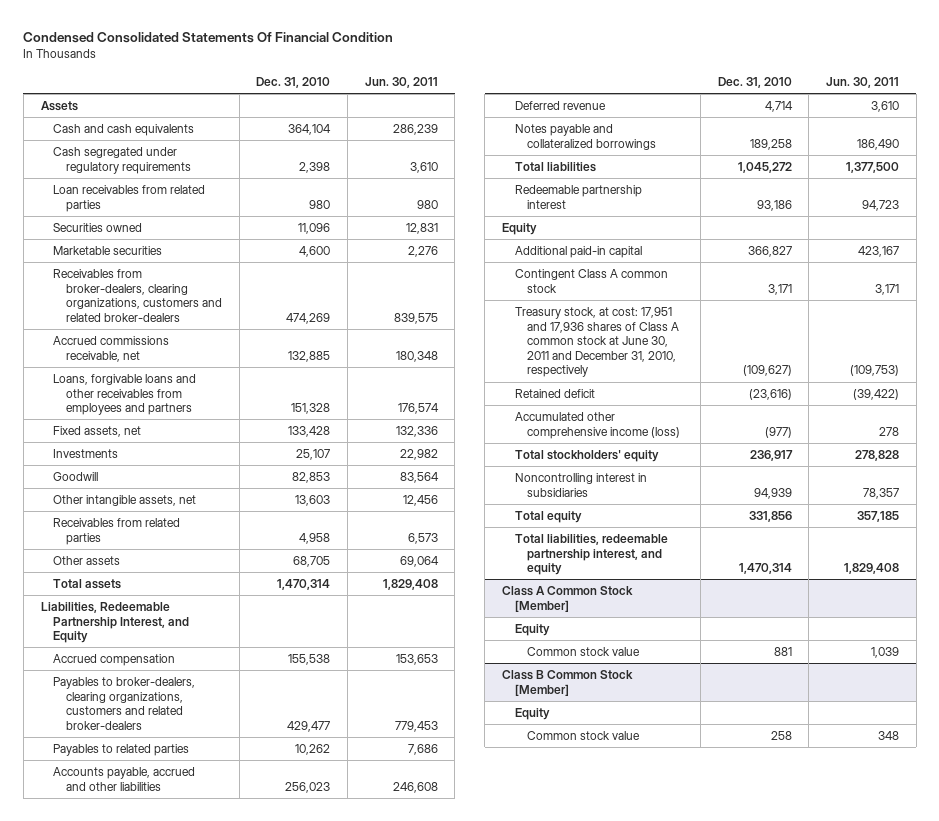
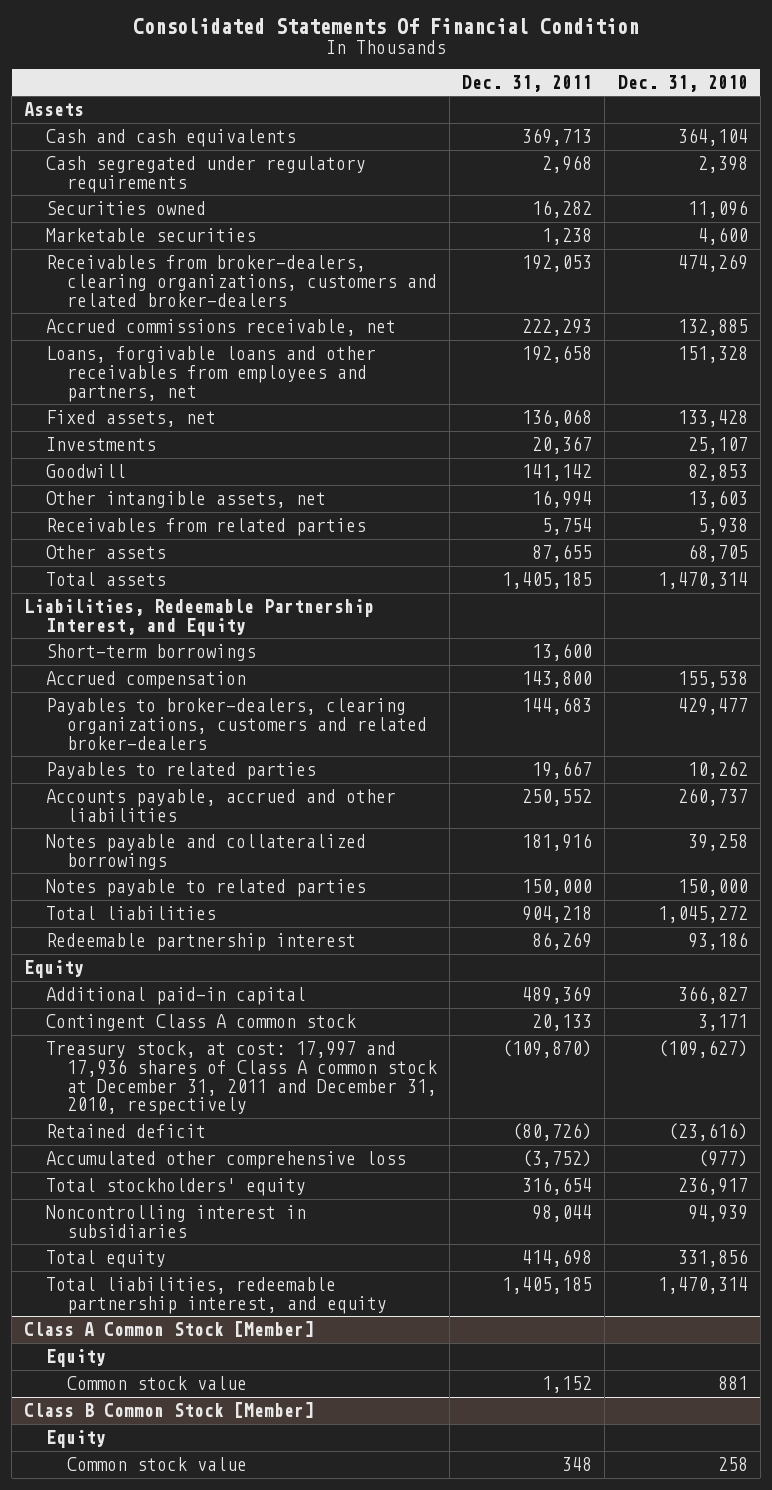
[23,31,394,43] Condensed Consolidated Statements Of Financial Condition -> [133,18,640,35] Consolidated Statements Of Financial Condition
[364,77,438,89] Jun. 30, 2011 -> none
none -> [462,74,593,92] Dec. 31, 2011
[53,184,206,212] Loan receivables from related parties -> none
[53,373,197,416] Loans, forgivable loans and other receivables from employees and partners -> [45,345,376,402] Loans, forgivable loans and other receivables from employees and partners, net
[299,532,331,544] 4,958 -> [697,517,748,535] 5,938
none -> [45,643,256,661] Short-term borrowings
[514,100,606,110] Deferred revenue -> none
[285,781,331,793] 256,023 -> [677,787,748,806] 260,737
[749,138,792,150] 189,258 -> [687,833,748,851] 39,258
none -> [45,878,366,897] Notes payable to related parties
[514,306,680,378] Treasury stock, at cost: 17,951 and 17,936 shares of Class A common stock at June 30, 2011 and December 31, 2010, respectively -> [45,1040,437,1116] Treasury stock, at cost: 17,997 and 17,936 shares of Class A common stock at December 31, 2011 and December 31, 2010, respectively
[514,411,681,439] Accumulated other comprehensive income (loss) -> [45,1150,406,1169] Accumulated other comprehensive loss

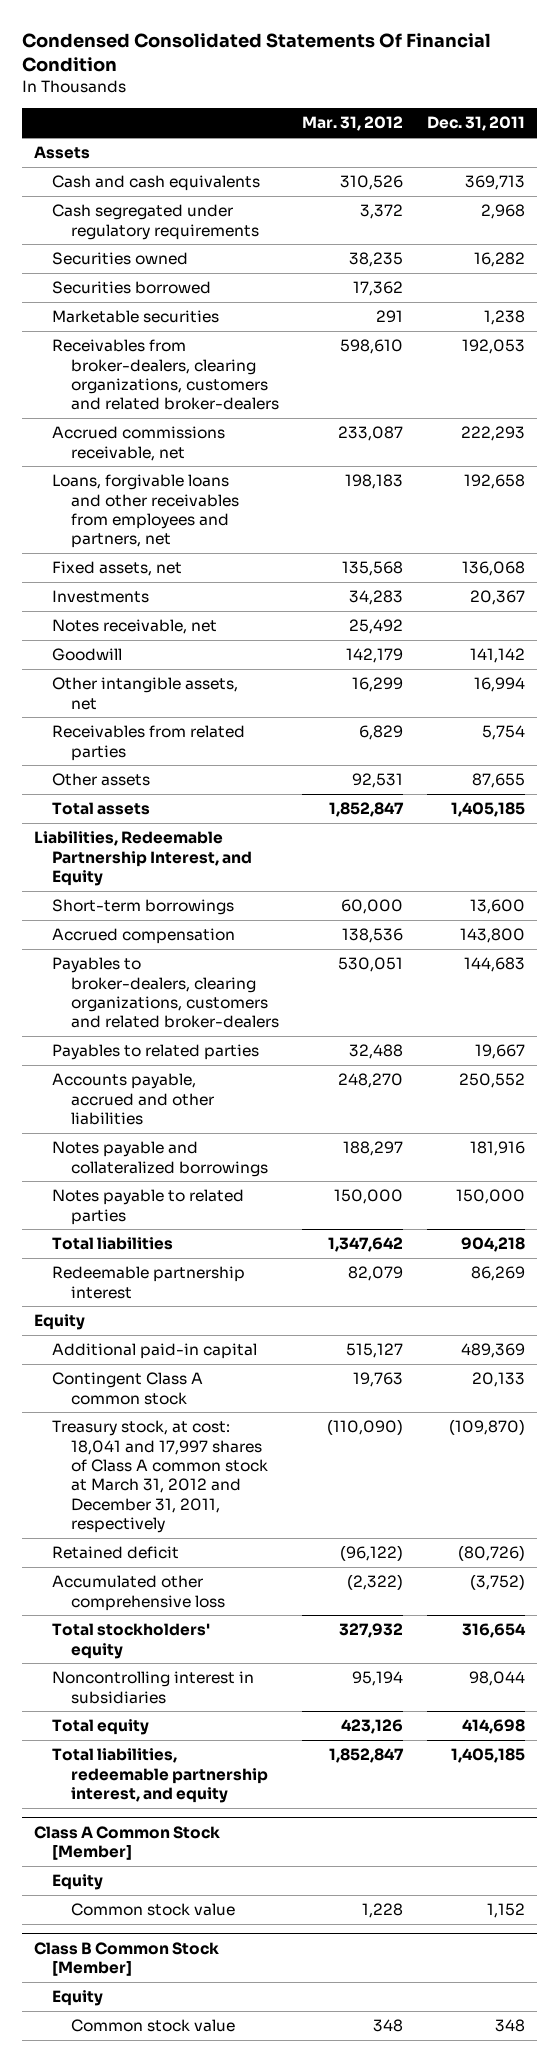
[133,18,640,35] Consolidated Statements Of Financial Condition -> [22,32,492,73] Condensed Consolidated Statements Of Financial Condition
[617,74,748,92] Dec. 31, 2010 -> none
none -> [302,116,404,132] Mar. 31, 2012
none -> [52,281,212,295] Securities borrowed
none -> [52,619,218,635] Notes receivable, net
[45,1040,437,1116] Treasury stock, at cost: 17,997 and 17,936 shares of Class A common stock at December 31, 2011 and December 31, 2010, respectively -> [52,1420,268,1534] Treasury stock, at cost: 18,041 and 17,997 shares of Class A common stock at March 31, 2012 and December 31, 2011, respectively

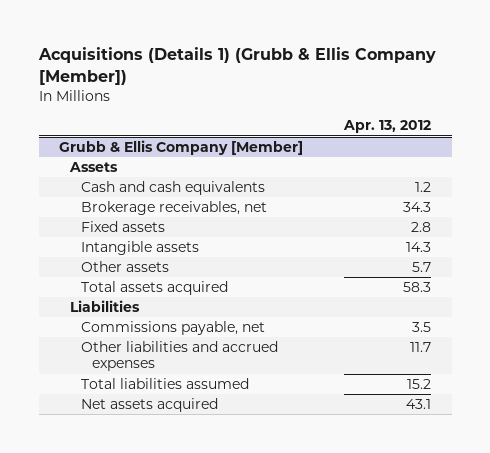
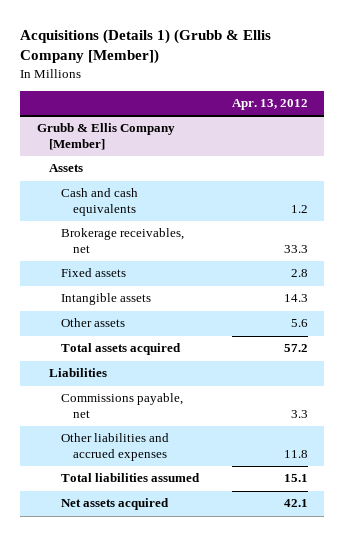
[403,202,432,213] 34.3 -> [283,244,308,253] 33.3
[412,262,432,273] 5.7 -> [290,319,308,328] 5.6
[403,282,432,293] 58.3 -> [283,344,308,353] 57.2
[412,322,432,333] 3.5 -> [290,409,308,418] 3.3
[410,342,432,353] 11.7 -> [283,449,308,458] 11.8
[407,379,432,390] 15.2 -> [283,474,308,483] 15.1
[406,399,432,410] 43.1 -> [283,499,308,508] 42.1

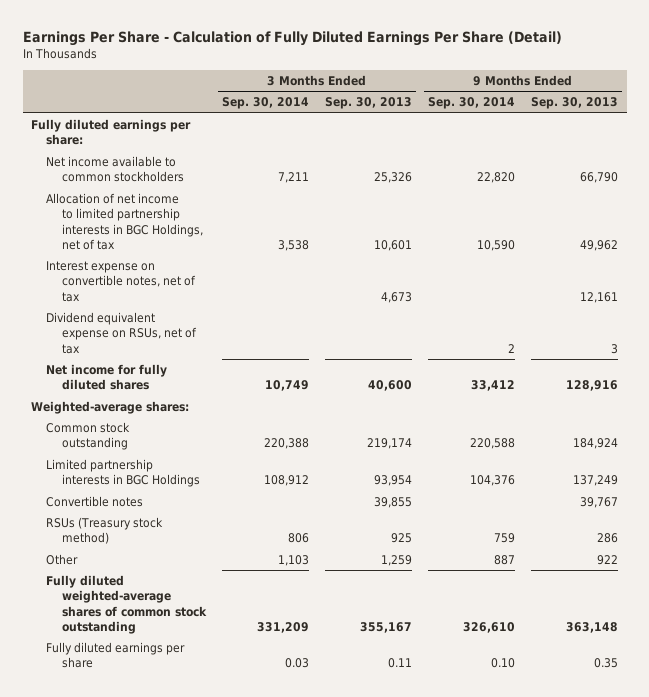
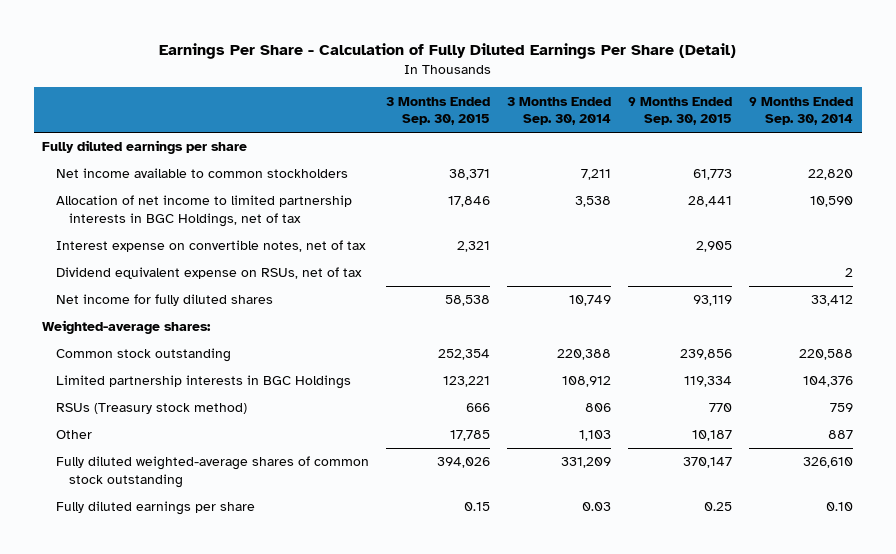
[324,97,412,110] Sep. 30, 2013 -> none
[531,97,619,110] Sep. 30, 2013 -> none
none -> [385,96,490,126] 3 Months Ended Sep. 30, 2015
none -> [628,96,733,126] 9 Months Ended Sep. 30, 2015
[31,119,192,146] Fully diluted earnings per share: -> [42,140,248,155] Fully diluted earnings per share
[46,496,144,508] Convertible notes -> none

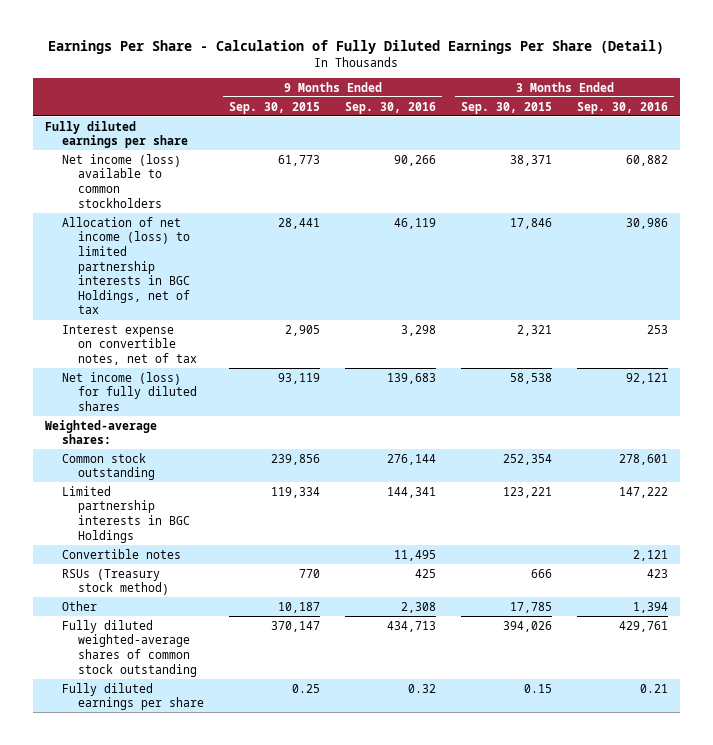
[506,96,611,126] 3 Months Ended Sep. 30, 2014 -> none
[749,96,854,126] 9 Months Ended Sep. 30, 2014 -> none
none -> [345,101,437,114] Sep. 30, 2016
none -> [576,101,668,114] Sep. 30, 2016
[55,168,348,179] Net income available to common stockholders -> [61,153,181,208] Net income (loss) available to common stockholders
[55,195,352,227] Allocation of net income to limited partnership interests in BGC Holdings, net of tax -> [61,216,191,315] Allocation of net income (loss) to limited partnership interests in BGC Holdings, net of tax
[55,267,362,280] Dividend equivalent expense on RSUs, net of tax -> none
[55,294,273,307] Net income for fully diluted shares -> [61,371,198,411] Net income (loss) for fully diluted shares
none -> [61,548,181,559] Convertible notes

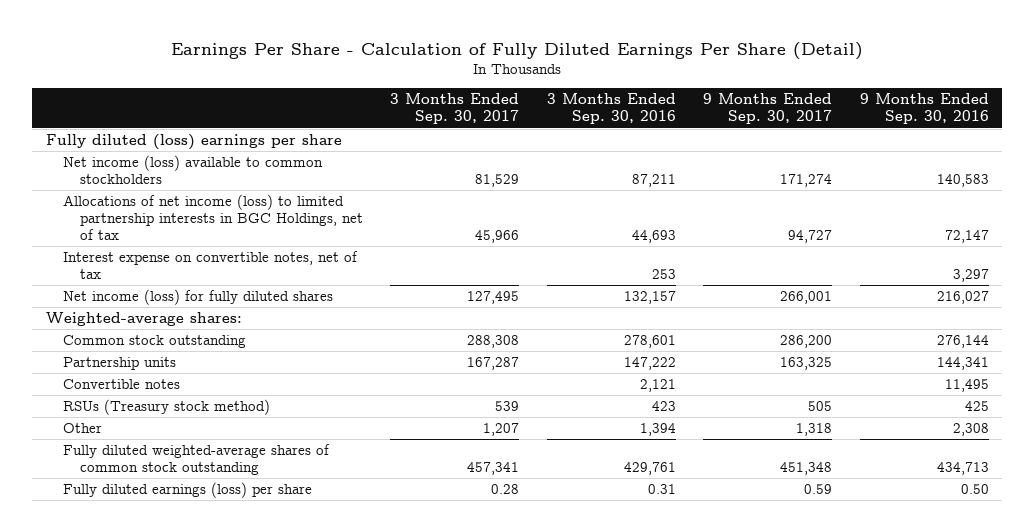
[229,101,321,114] Sep. 30, 2015 -> none
[461,101,553,114] Sep. 30, 2015 -> none
none -> [390,93,520,125] 3 Months Ended Sep. 30, 2017
none -> [703,93,833,125] 9 Months Ended Sep. 30, 2017
[44,120,188,149] Fully diluted earnings per share -> [45,134,342,151] Fully diluted (loss) earnings per share
[394,154,437,166] 90,266 -> [936,173,989,187] 140,583
[625,154,668,166] 60,882 -> [631,173,676,187] 87,211
[61,216,191,315] Allocation of net income (loss) to limited partnership interests in BGC Holdings, net of tax -> [62,194,363,240] Allocations of net income (loss) to limited partnership interests in BGC Holdings, net of tax
[394,217,437,229] 46,119 -> [944,229,989,243] 72,147
[625,217,668,229] 30,986 -> [631,229,676,243] 44,693
[401,324,437,336] 3,298 -> [952,268,989,282] 3,297
[387,372,437,384] 139,683 -> [936,291,989,305] 216,027
[625,372,668,384] 92,121 -> [623,291,676,305] 132,157
[61,485,191,543] Limited partnership interests in BGC Holdings -> [62,357,176,371] Partnership units
[61,682,205,711] Fully diluted earnings per share -> [62,482,312,499] Fully diluted earnings (loss) per share
[408,683,437,693] 0.32 -> [960,484,989,495] 0.50
[639,683,668,693] 0.21 -> [647,484,676,495] 0.31

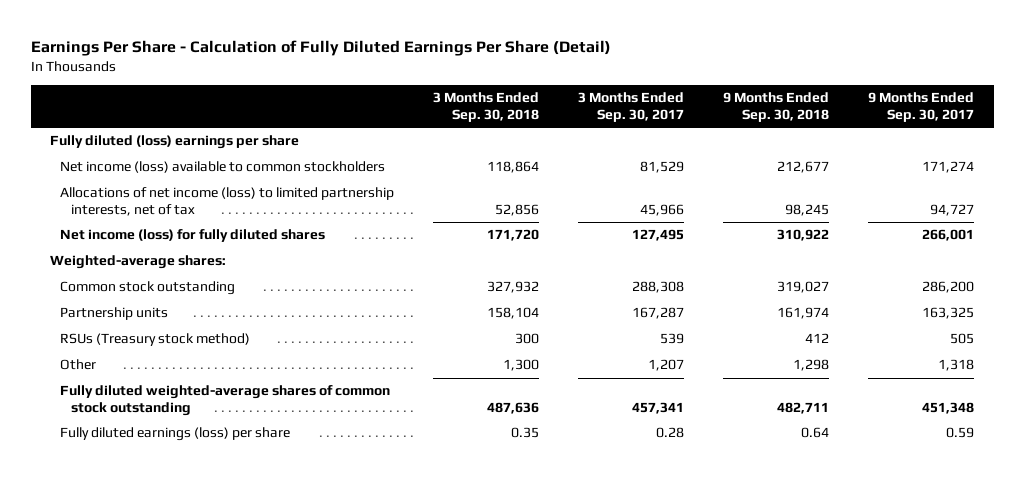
[546,93,676,125] 3 Months Ended Sep. 30, 2016 -> none
[859,93,989,125] 9 Months Ended Sep. 30, 2016 -> none
none -> [433,92,540,123] 3 Months Ended Sep. 30, 2018
none -> [723,92,830,123] 9 Months Ended Sep. 30, 2018
[62,251,358,279] Interest expense on convertible notes, net of tax -> none
[62,194,363,240] Allocations of net income (loss) to limited partnership interests in BGC Holdings, net of tax -> [60,187,395,217] Allocations of net income (loss) to limited partnership interests, net of tax
[62,379,180,390] Convertible notes -> none

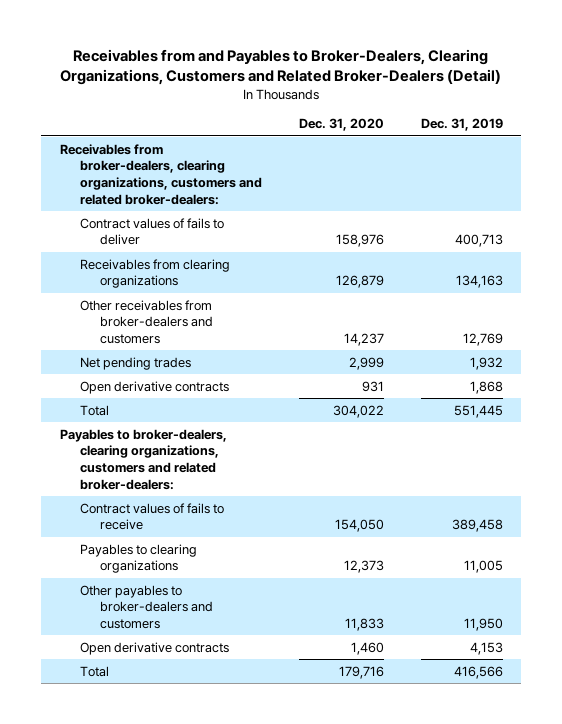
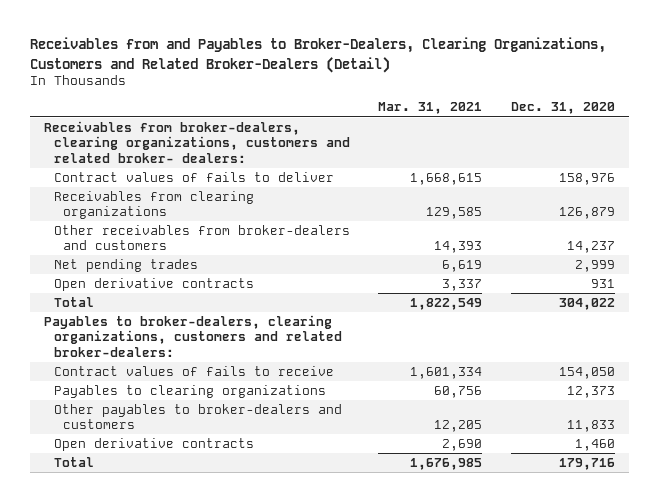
[420,118,503,132] Dec. 31, 2019 -> none
none -> [378,102,483,115] Mar. 31, 2021
[59,143,262,205] Receivables from broker-dealers, clearing organizations, customers and related broker-dealers: -> [44,120,350,163] Receivables from broker-dealers, clearing organizations, customers and related broker- dealers:

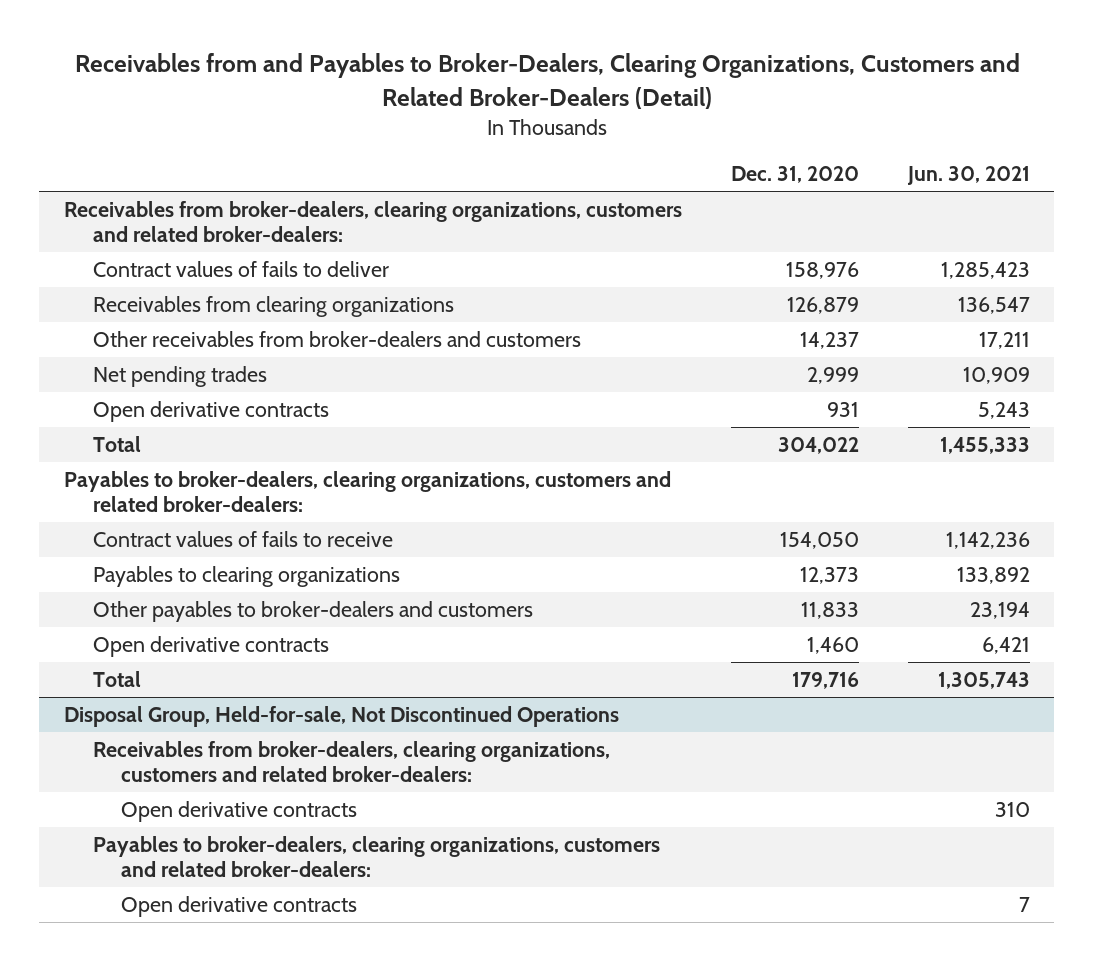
[378,102,483,115] Mar. 31, 2021 -> none
none -> [906,165,1030,185] Jun. 30, 2021
[44,120,350,163] Receivables from broker-dealers, clearing organizations, customers and related broker- dealers: -> [63,201,682,243] Receivables from broker-dealers, clearing organizations, customers and related broker-dealers:
none -> [63,706,619,728] Disposal Group, Held-for-sale, Not Discontinued Operations
none -> [92,741,610,783] Receivables from broker-dealers, clearing organizations, customers and related broker-dealers:
none -> [121,801,358,823] Open derivative contracts
none -> [92,836,660,878] Payables to broker-dealers, clearing organizations, customers and related broker-dealers:
none -> [121,896,358,918] Open derivative contracts

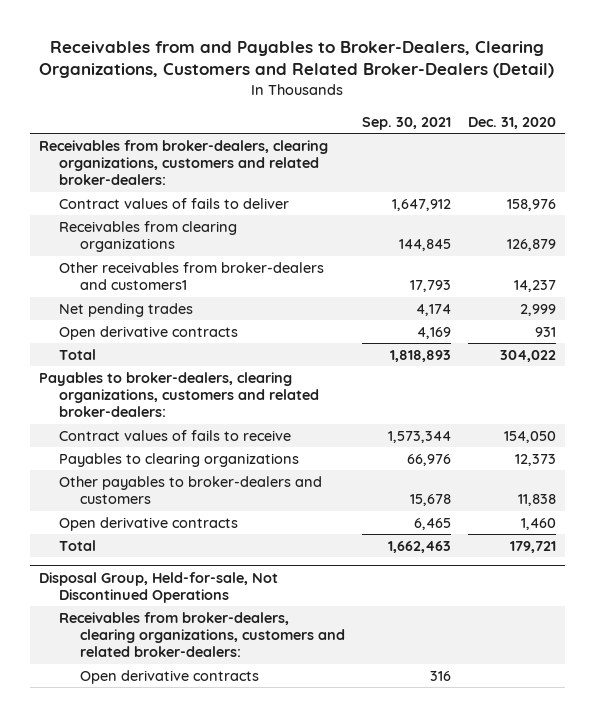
[906,165,1030,185] Jun. 30, 2021 -> none
none -> [362,116,452,130] Sep. 30, 2021
[92,331,581,348] Other receivables from broker-dealers and customers -> [59,261,325,291] Other receivables from broker-dealers and customers1
[800,602,859,620] 11,833 -> [518,494,557,507] 11,838
[791,672,859,690] 179,716 -> [510,540,557,553] 179,721
[92,836,660,878] Payables to broker-dealers, clearing organizations, customers and related broker-dealers: -> none
[121,896,358,918] Open derivative contracts -> none

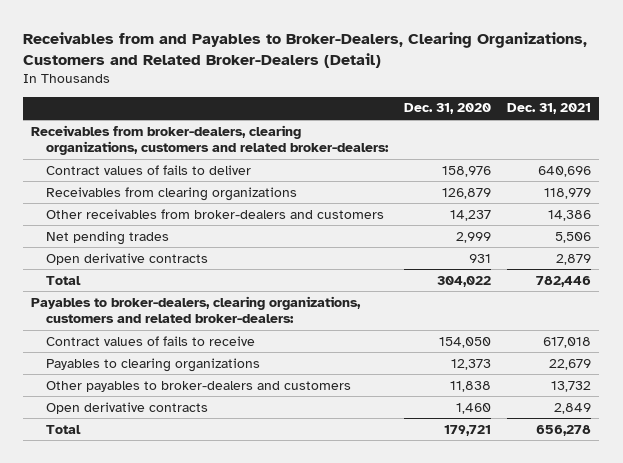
[362,116,452,130] Sep. 30, 2021 -> none
none -> [507,103,592,115] Dec. 31, 2021
[59,261,325,291] Other receivables from broker-dealers and customers1 -> [46,208,385,219] Other receivables from broker-dealers and customers
[38,571,278,603] Disposal Group, Held-for-sale, Not Discontinued Operations -> none
[59,611,345,658] Receivables from broker-dealers, clearing organizations, customers and related broker-dealers: -> none
[79,669,259,684] Open derivative contracts -> none

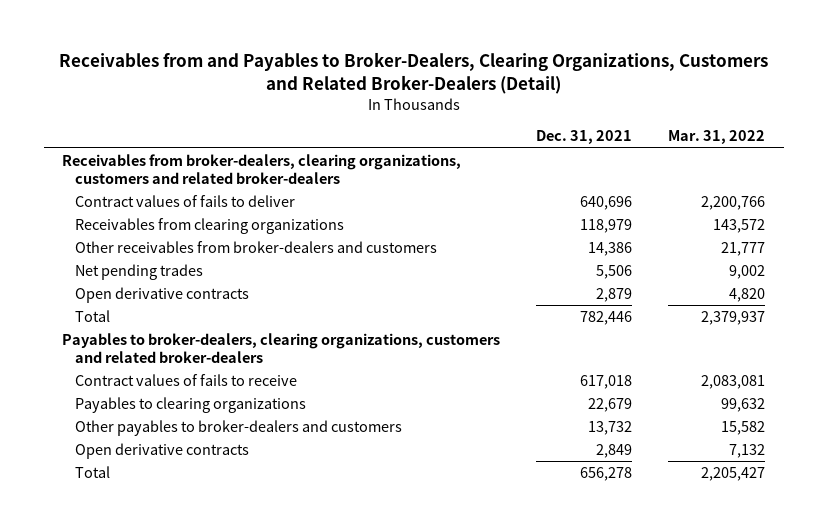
[404,103,492,115] Dec. 31, 2020 -> none
none -> [668,130,766,145] Mar. 31, 2022
[31,124,390,156] Receivables from broker-dealers, clearing organizations, customers and related broker-dealers: -> [62,153,462,184] Receivables from broker-dealers, clearing organizations, customers and related broker-dealers
[31,295,362,324] Payables to broker-dealers, clearing organizations, customers and related broker-dealers: -> [62,332,501,363] Payables to broker-dealers, clearing organizations, customers and related broker-dealers

